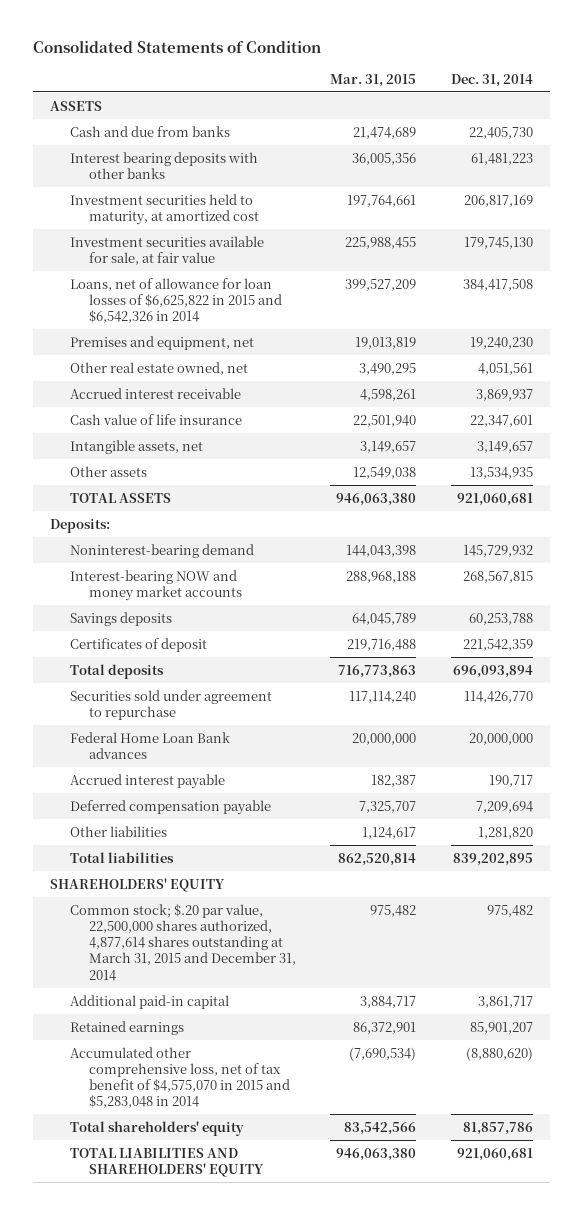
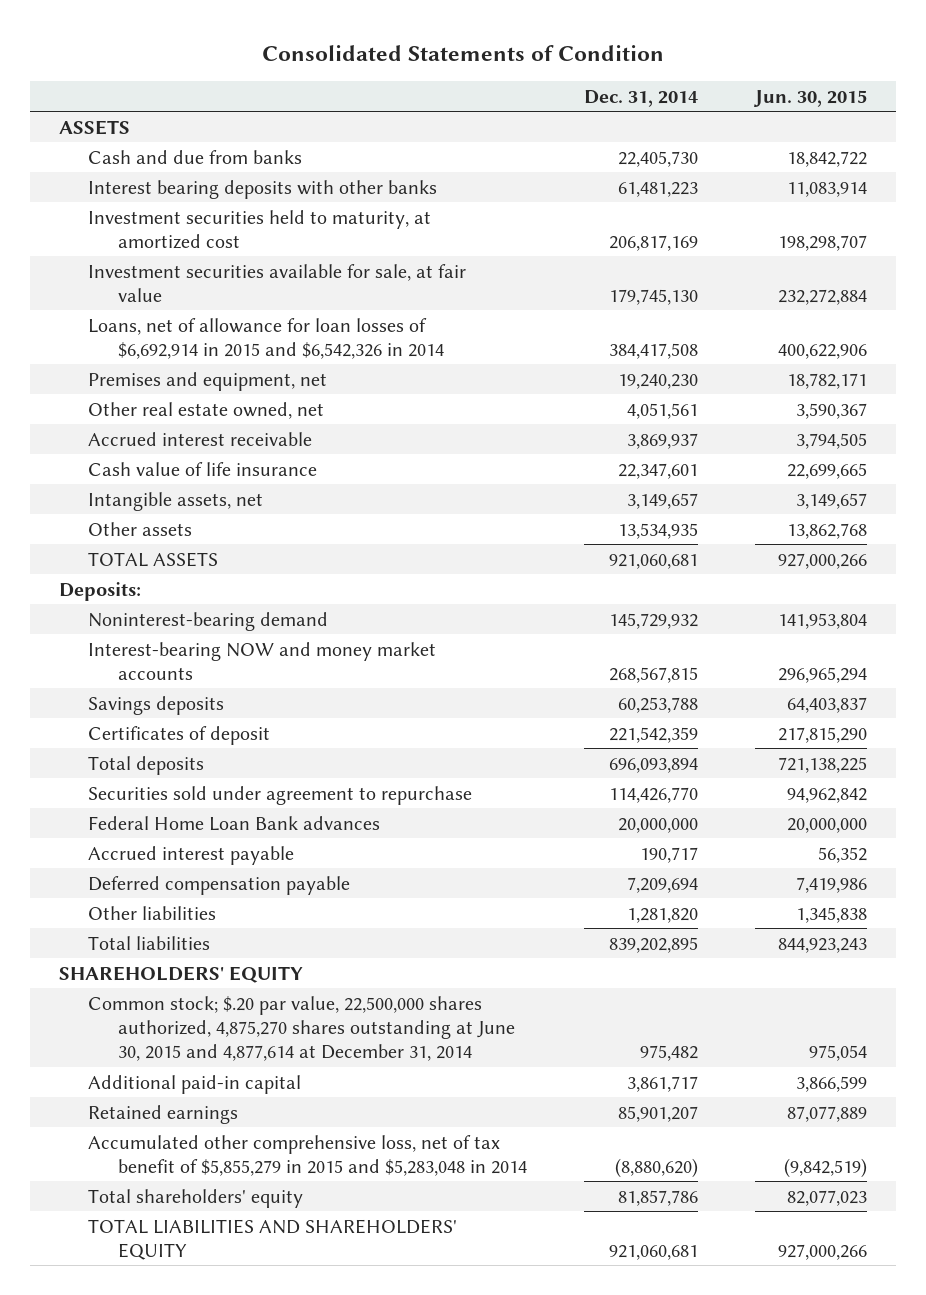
[330,73,417,87] Mar. 31, 2015 -> none
none -> [752,89,867,107] Jun. 30, 2015
[69,277,283,324] Loans, net of allowance for loan losses of $6,625,822 in 2015 and $6,542,326 in 2014 -> [88,317,444,359] Loans, net of allowance for loan losses of $6,692,914 in 2015 and $6,542,326 in 2014
[69,903,297,981] Common stock; $.20 par value, 22,500,000 shares authorized, 4,877,614 shares outstanding at March 31, 2015 and December 31, 2014 -> [88,995,515,1062] Common stock; $.20 par value, 22,500,000 shares authorized, 4,875,270 shares outstanding at June 30, 2015 and 4,877,614 at December 31, 2014
[69,1046,291,1109] Accumulated other comprehensive loss, net of tax benefit of $4,575,070 in 2015 and $5,283,048 in 2014 -> [88,1134,527,1176] Accumulated other comprehensive loss, net of tax benefit of $5,855,279 in 2015 and $5,283,048 in 2014

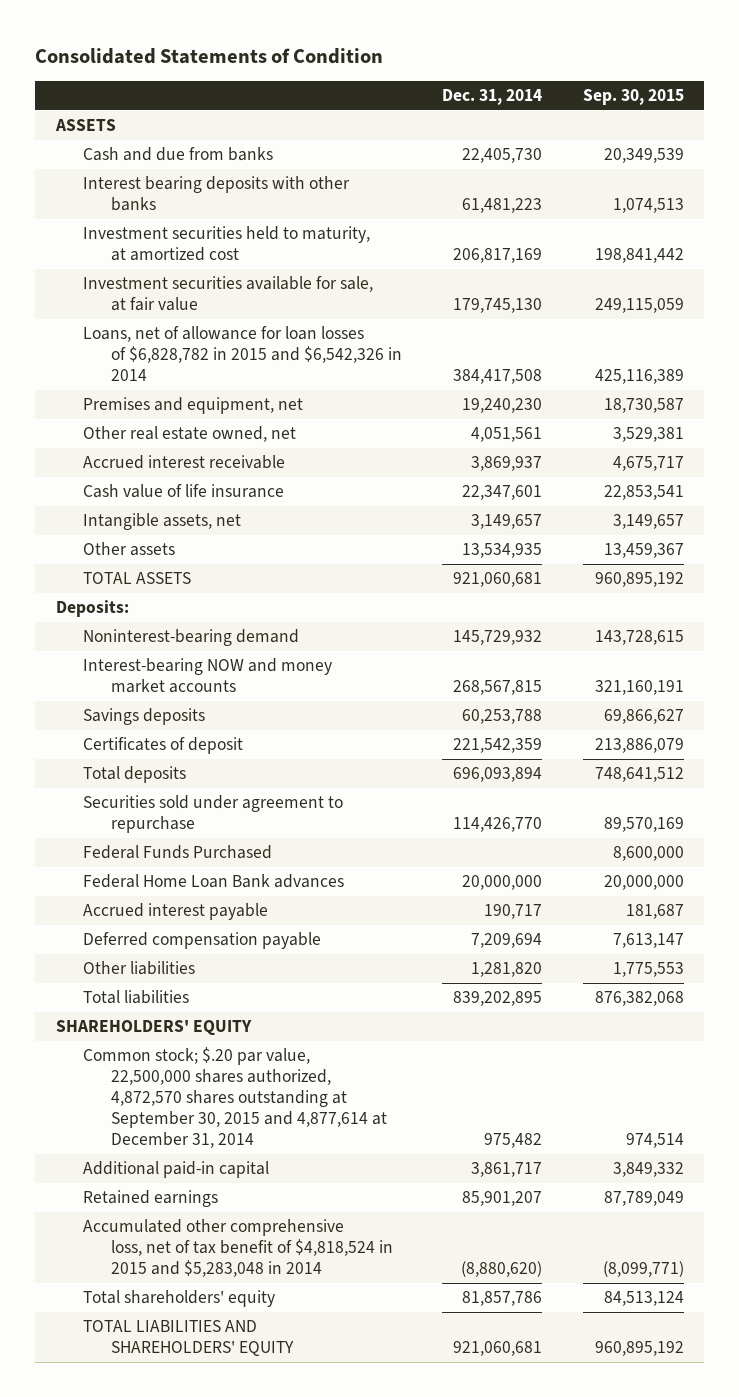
[752,89,867,107] Jun. 30, 2015 -> none
none -> [582,89,684,106] Sep. 30, 2015
[88,317,444,359] Loans, net of allowance for loan losses of $6,692,914 in 2015 and $6,542,326 in 2014 -> [83,326,403,382] Loans, net of allowance for loan losses of $6,828,782 in 2015 and $6,542,326 in 2014
none -> [83,845,273,860] Federal Funds Purchased
[88,995,515,1062] Common stock; $.20 par value, 22,500,000 shares authorized, 4,875,270 shares outstanding at June 30, 2015 and 4,877,614 at December 31, 2014 -> [83,1047,388,1149] Common stock; $.20 par value, 22,500,000 shares authorized, 4,872,570 shares outstanding at September 30, 2015 and 4,877,614 at December 31, 2014
[88,1134,527,1176] Accumulated other comprehensive loss, net of tax benefit of $5,855,279 in 2015 and $5,283,048 in 2014 -> [83,1219,394,1278] Accumulated other comprehensive loss, net of tax benefit of $4,818,524 in 2015 and $5,283,048 in 2014

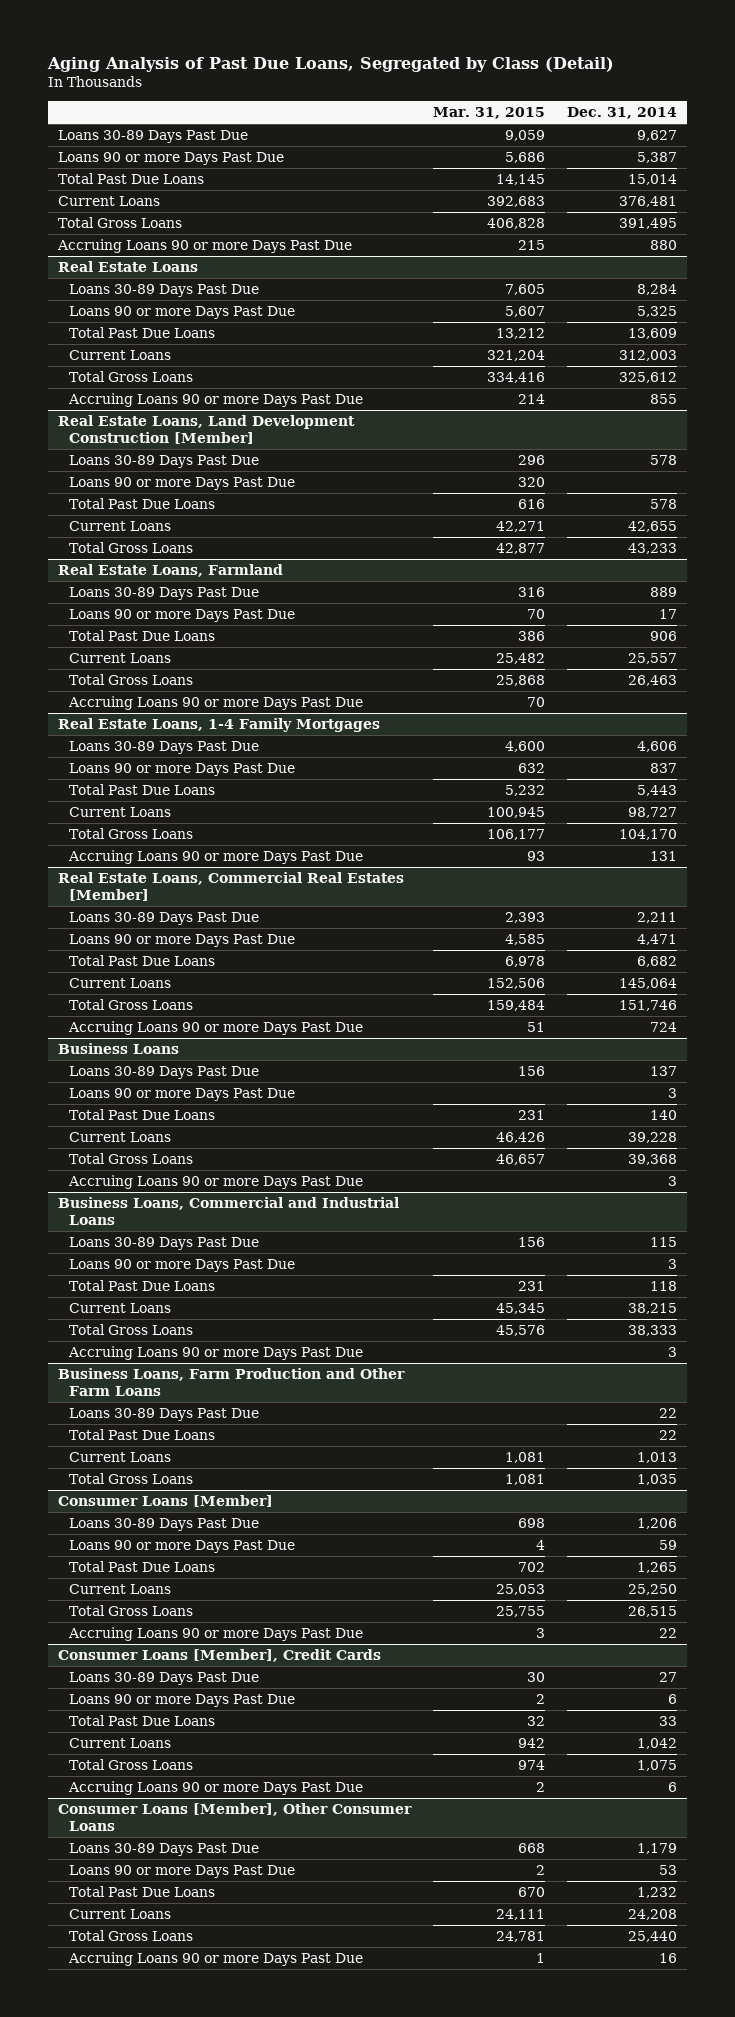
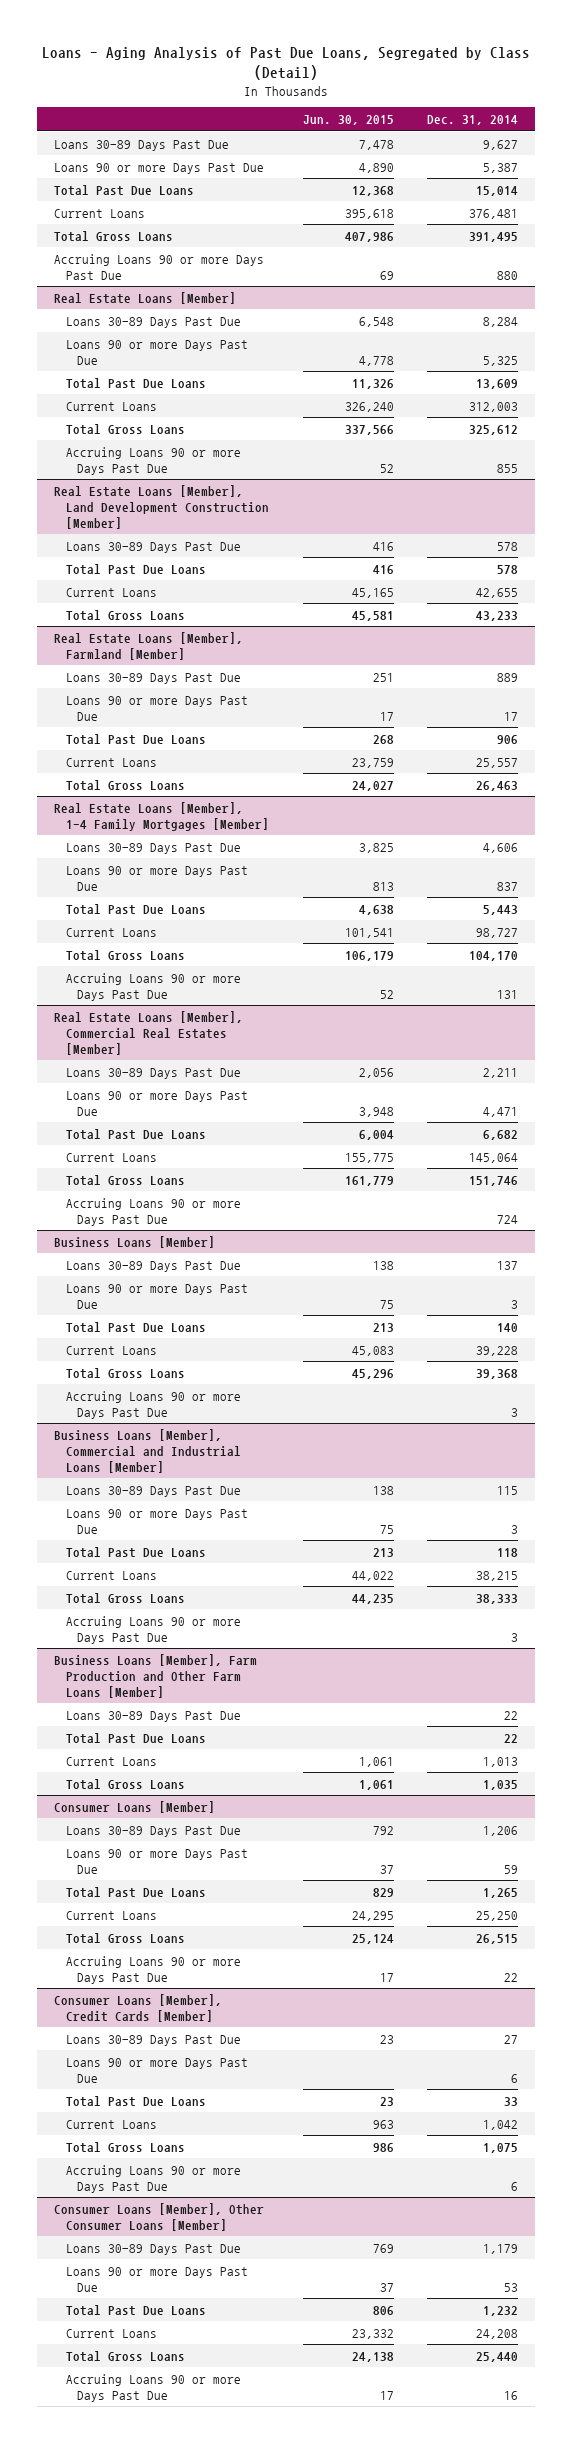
[46,56,614,72] Aging Analysis of Past Due Loans, Segregated by Class (Detail) -> [42,47,531,81] Loans - Aging Analysis of Past Due Loans, Segregated by Class (Detail)
[432,107,545,120] Mar. 31, 2015 -> none
none -> [302,115,394,126] Jun. 30, 2015
[58,261,199,273] Real Estate Loans -> [54,291,237,304] Real Estate Loans [Member]
[58,415,356,445] Real Estate Loans, Land Development Construction [Member] -> [54,484,269,529] Real Estate Loans [Member], Land Development Construction [Member]
[68,477,295,491] Loans 90 or more Days Past Due -> none
[58,564,284,578] Real Estate Loans, Farmland -> [54,631,244,660] Real Estate Loans [Member], Farmland [Member]
[67,696,363,711] Accruing Loans 90 or more Days Past Due -> none
[58,718,381,733] Real Estate Loans, 1-4 Family Mortgages -> [54,801,269,831] Real Estate Loans [Member], 1-4 Family Mortgages [Member]
[58,872,405,902] Real Estate Loans, Commercial Real Estates [Member] -> [54,1010,244,1055] Real Estate Loans [Member], Commercial Real Estates [Member]
[58,1043,180,1055] Business Loans -> [54,1235,216,1248] Business Loans [Member]
[58,1197,400,1226] Business Loans, Commercial and Industrial Loans -> [54,1428,241,1473] Business Loans [Member], Commercial and Industrial Loans [Member]
[58,1368,406,1397] Business Loans, Farm Production and Other Farm Loans -> [54,1653,258,1698] Business Loans [Member], Farm Production and Other Farm Loans [Member]
[58,1649,382,1663] Consumer Loans [Member], Credit Cards -> [54,1993,223,2022] Consumer Loans [Member], Credit Cards [Member]
[58,1803,413,1832] Consumer Loans [Member], Other Consumer Loans -> [54,2202,265,2231] Consumer Loans [Member], Other Consumer Loans [Member]

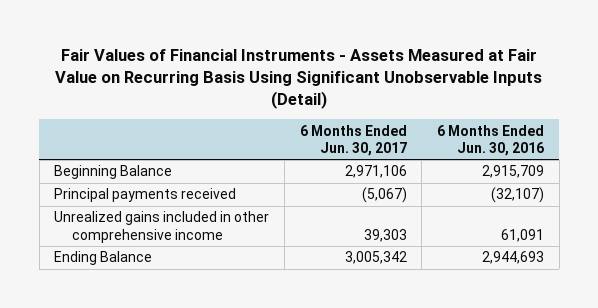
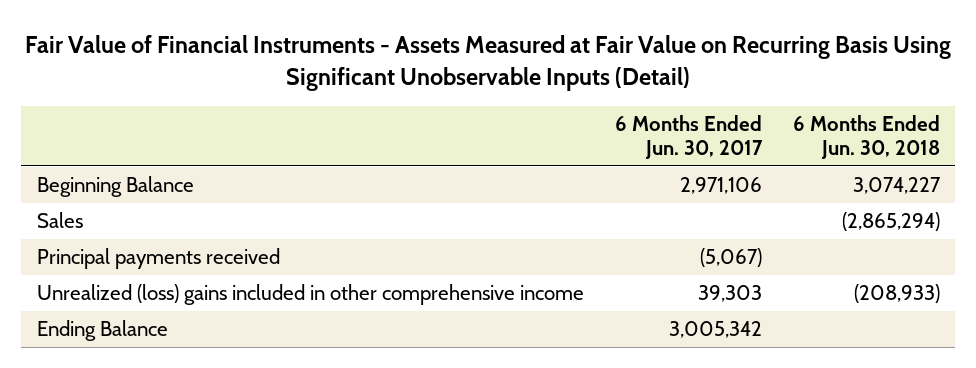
[55,49,543,110] Fair Values of Financial Instruments - Assets Measured at Fair Value on Recurring Basis Using Significant Unobservable Inputs (Detail) -> [25,35,952,92] Fair Value of Financial Instruments - Assets Measured at Fair Value on Recurring Basis Using Significant Unobservable Inputs (Detail)
[436,124,544,157] 6 Months Ended Jun. 30, 2016 -> none
none -> [792,114,940,160] 6 Months Ended Jun. 30, 2018
none -> [36,212,83,229] Sales
[54,211,270,243] Unrealized gains included in other comprehensive income -> [36,284,584,306] Unrealized (loss) gains included in other comprehensive income

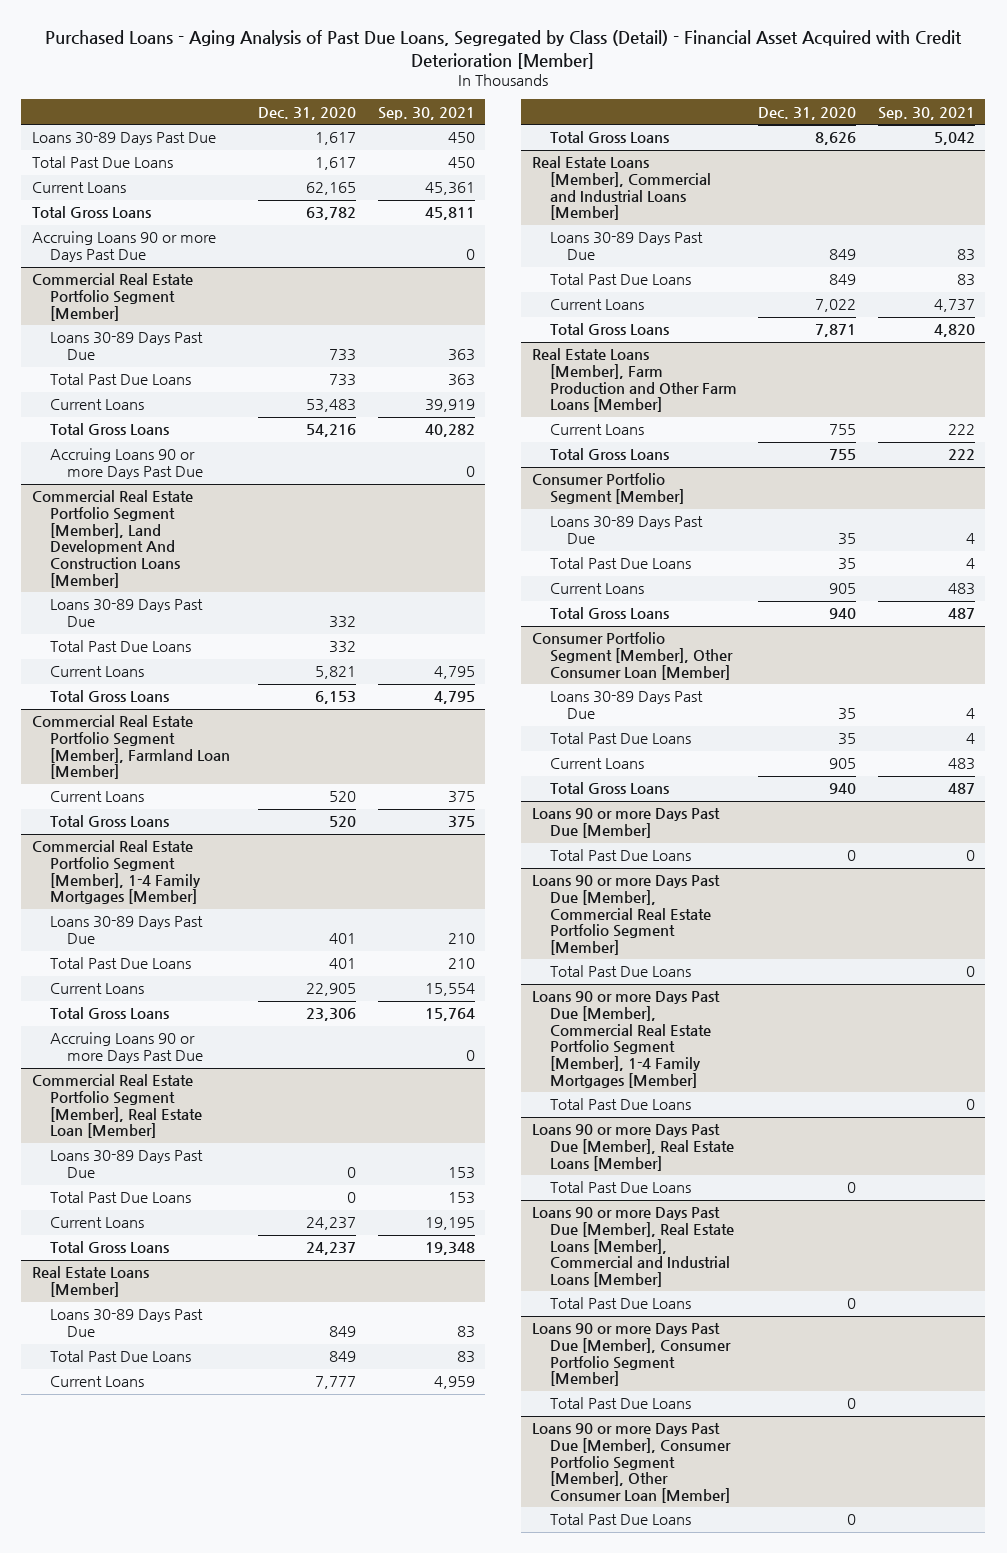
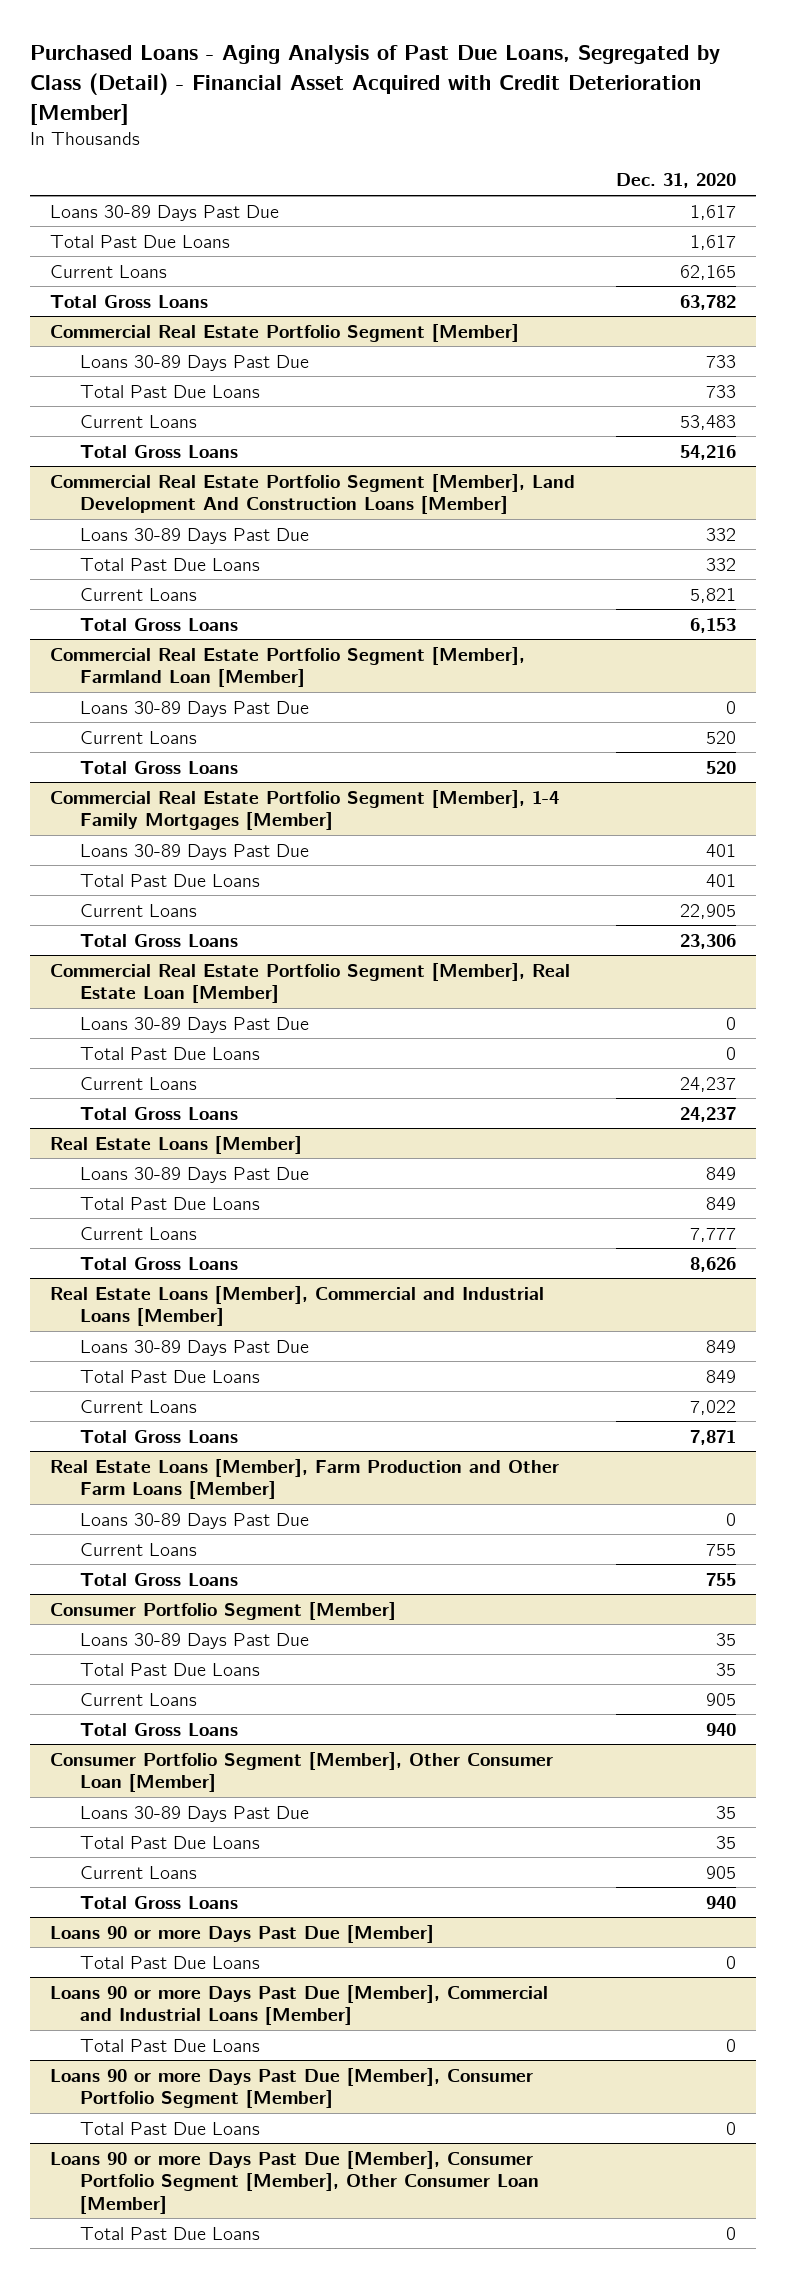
[377,106,475,120] Sep. 30, 2021 -> none
[31,231,216,263] Accruing Loans 90 or more Days Past Due -> none
[49,448,204,480] Accruing Loans 90 or more Days Past Due -> none
none -> [80,700,310,717] Loans 30-89 Days Past Due
[49,1032,204,1064] Accruing Loans 90 or more Days Past Due -> none
none -> [80,1512,310,1529] Loans 30-89 Days Past Due
[532,875,721,955] Loans 90 or more Days Past Due [Member], Commercial Real Estate Portfolio Segment [Member] -> none
[549,965,691,978] Total Past Due Loans -> none
[532,991,721,1088] Loans 90 or more Days Past Due [Member], Commercial Real Estate Portfolio Segment [Member], 1-4 Family Mortgages [Member] -> none
[549,1098,691,1111] Total Past Due Loans -> none
[532,1124,734,1171] Loans 90 or more Days Past Due [Member], Real Estate Loans [Member] -> none
[549,1181,691,1194] Total Past Due Loans -> none
[532,1207,734,1287] Loans 90 or more Days Past Due [Member], Real Estate Loans [Member], Commercial and Industrial Loans [Member] -> [50,1984,549,2026] Loans 90 or more Days Past Due [Member], Commercial and Industrial Loans [Member]

